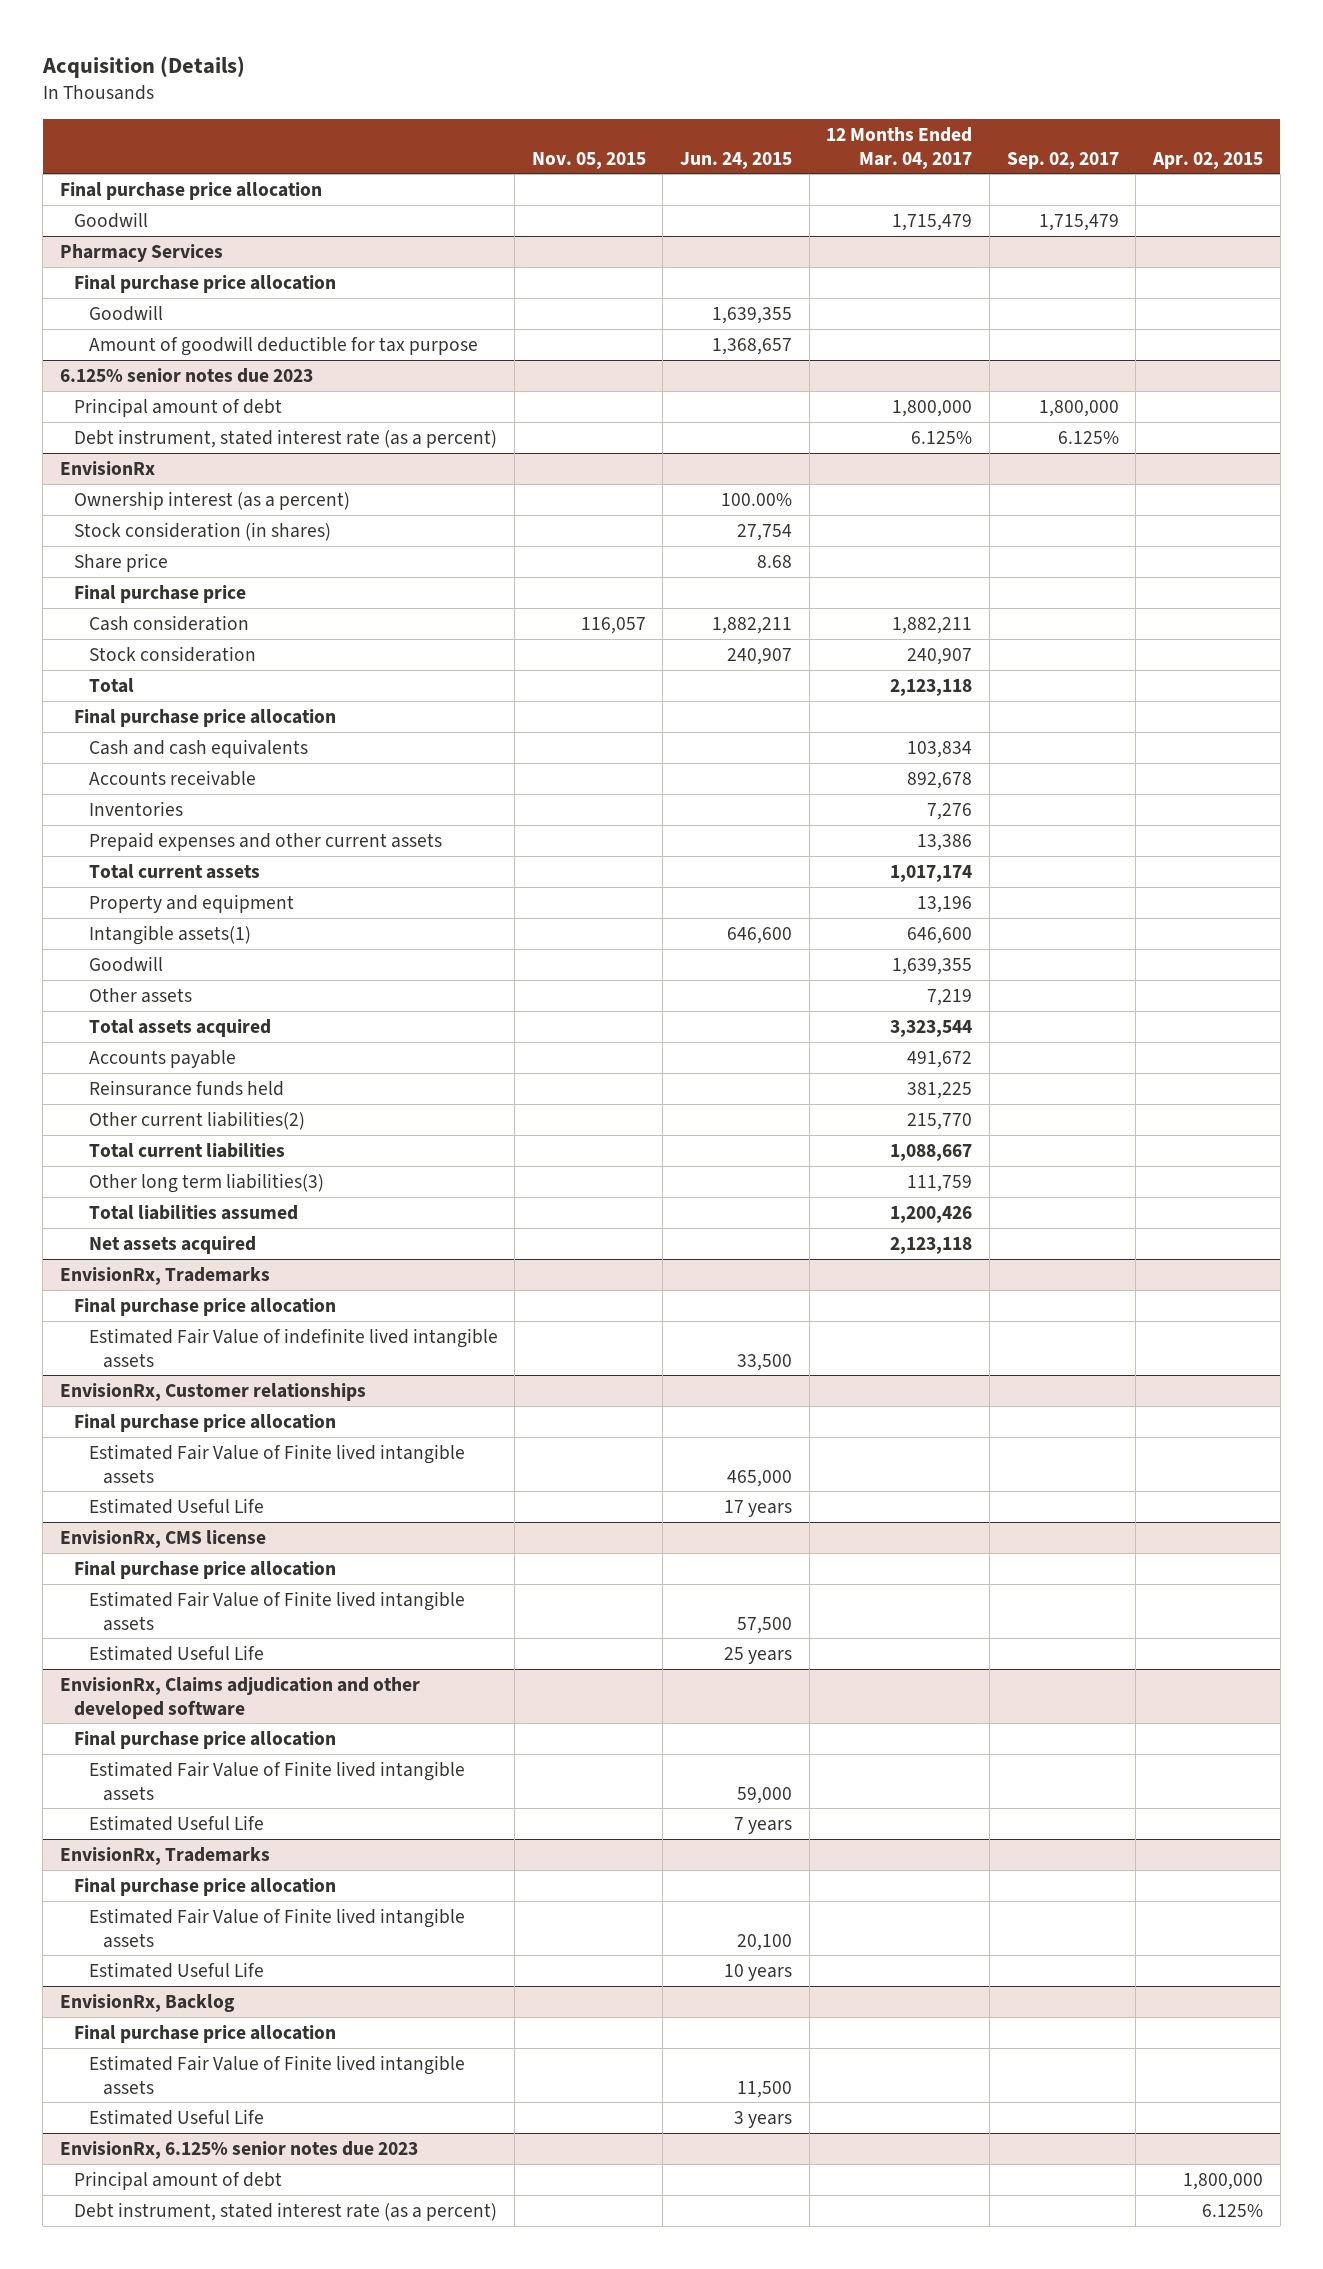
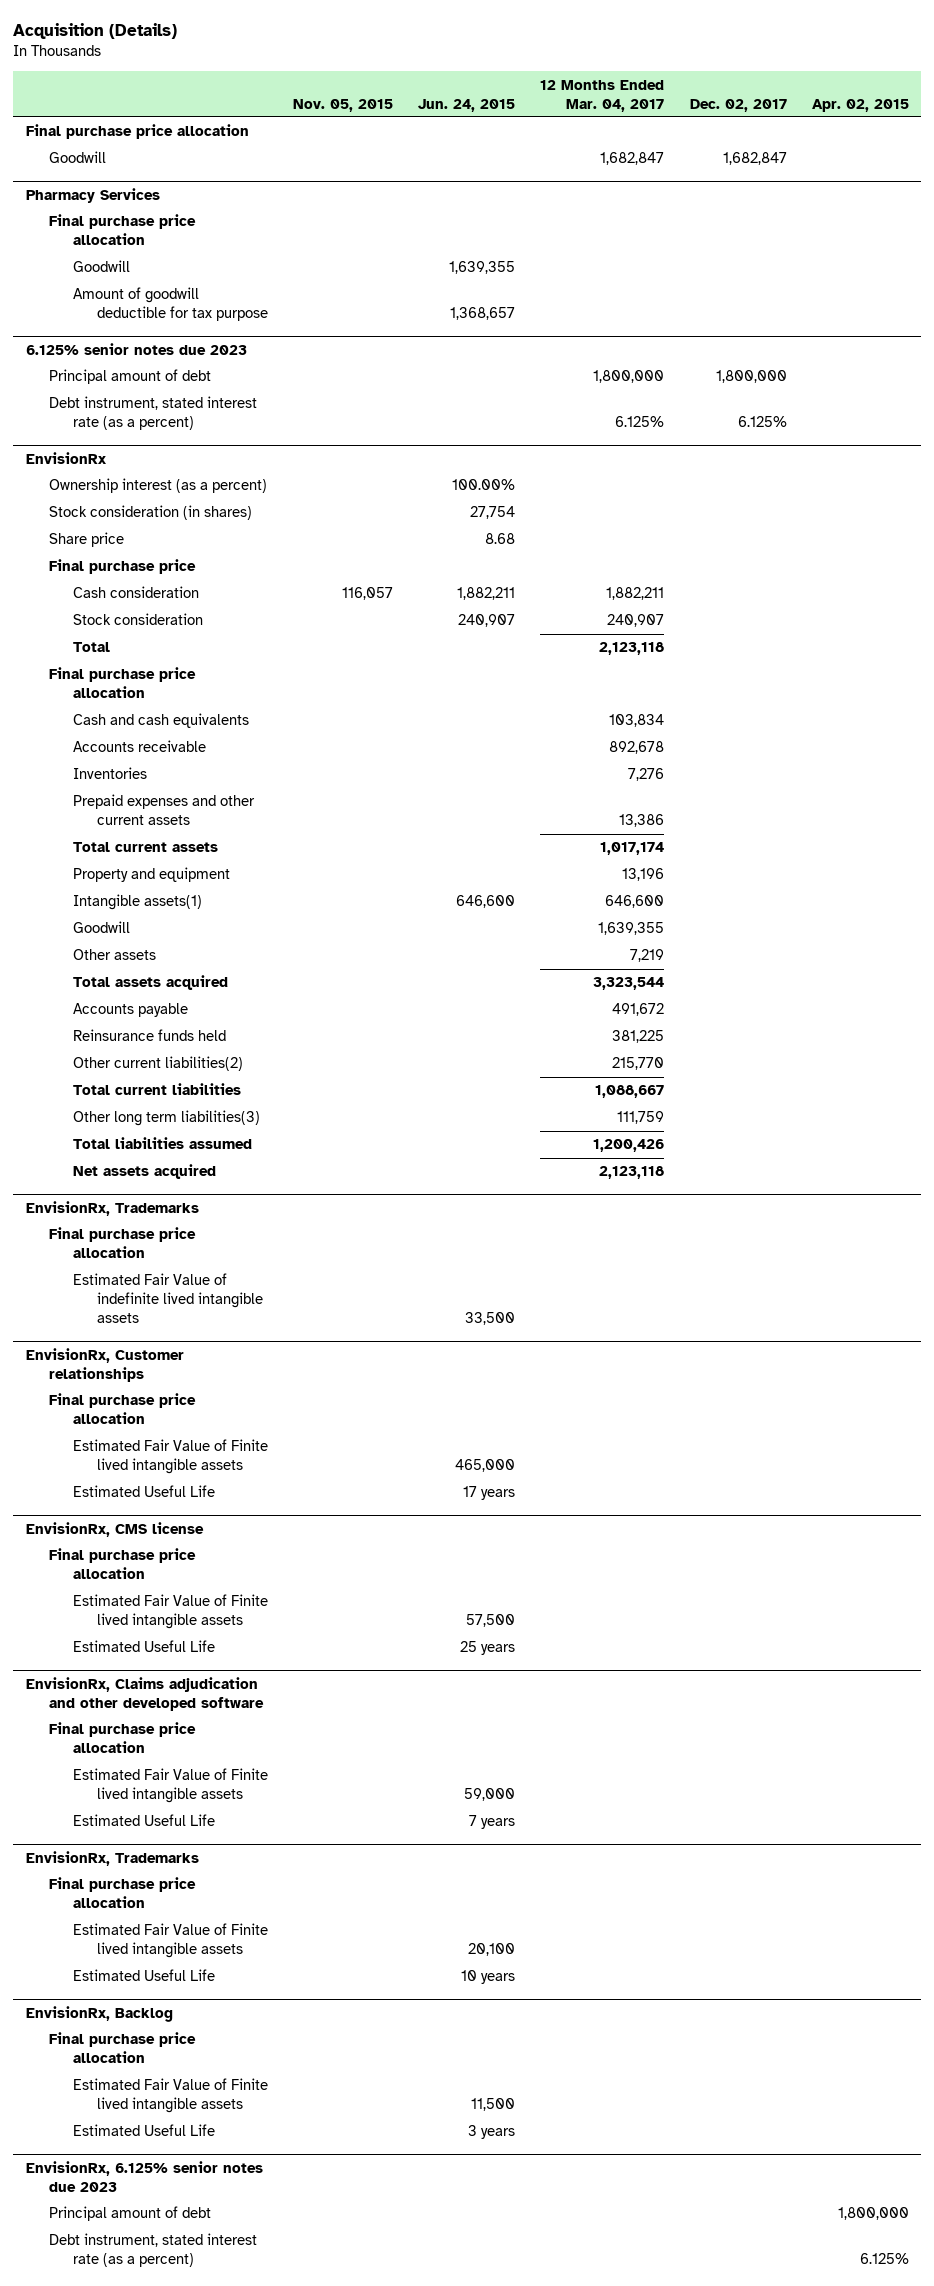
[1006,151,1119,169] Sep. 02, 2017 -> none
none -> [689,98,787,112] Dec. 02, 2017
[892,213,973,231] 1,715,479 -> [600,152,665,166] 1,682,847

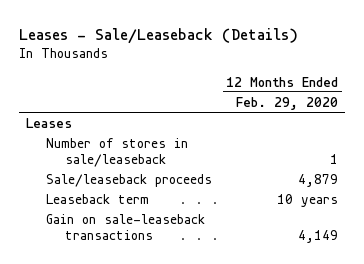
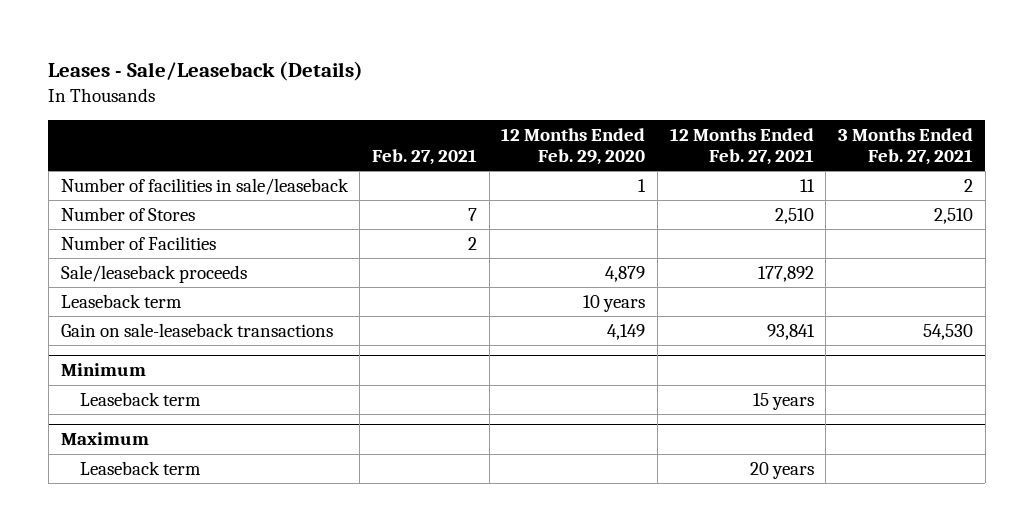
none -> [372,149,478,166] Feb. 27, 2021
none -> [669,127,814,166] 12 Months Ended Feb. 27, 2021
none -> [838,127,974,166] 3 Months Ended Feb. 27, 2021
[26,117,73,128] Leases -> none
[45,137,188,168] Number of stores in sale/leaseback -> [60,177,349,195] Number of facilities in sale/leaseback
none -> [60,206,195,221] Number of Stores
none -> [60,235,216,250] Number of Facilities
none -> [60,363,146,377] Minimum
none -> [80,391,202,406] Leaseback term
none -> [60,432,149,446] Maximum
none -> [80,460,202,475] Leaseback term

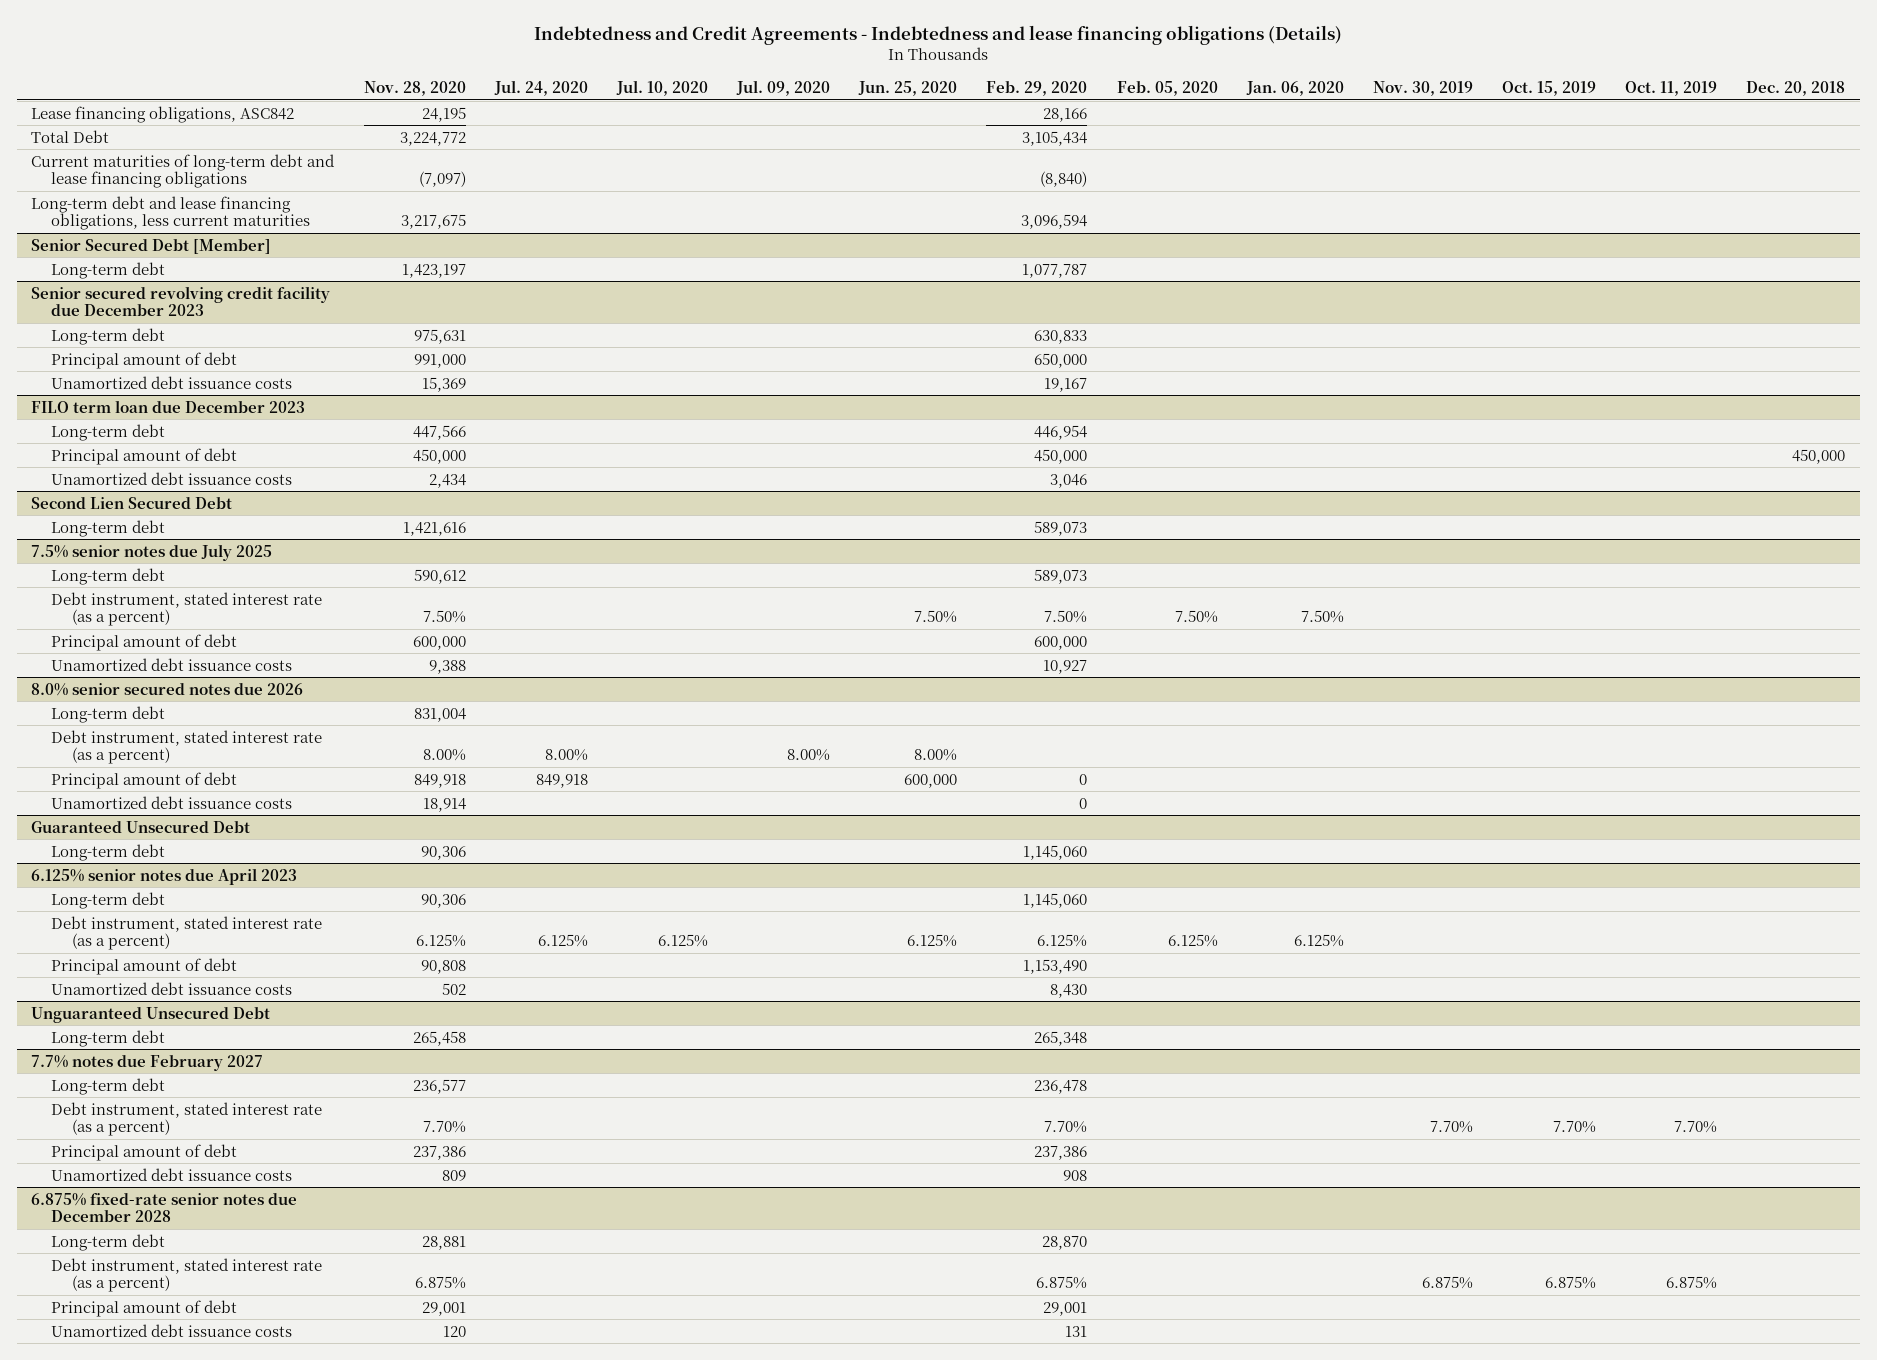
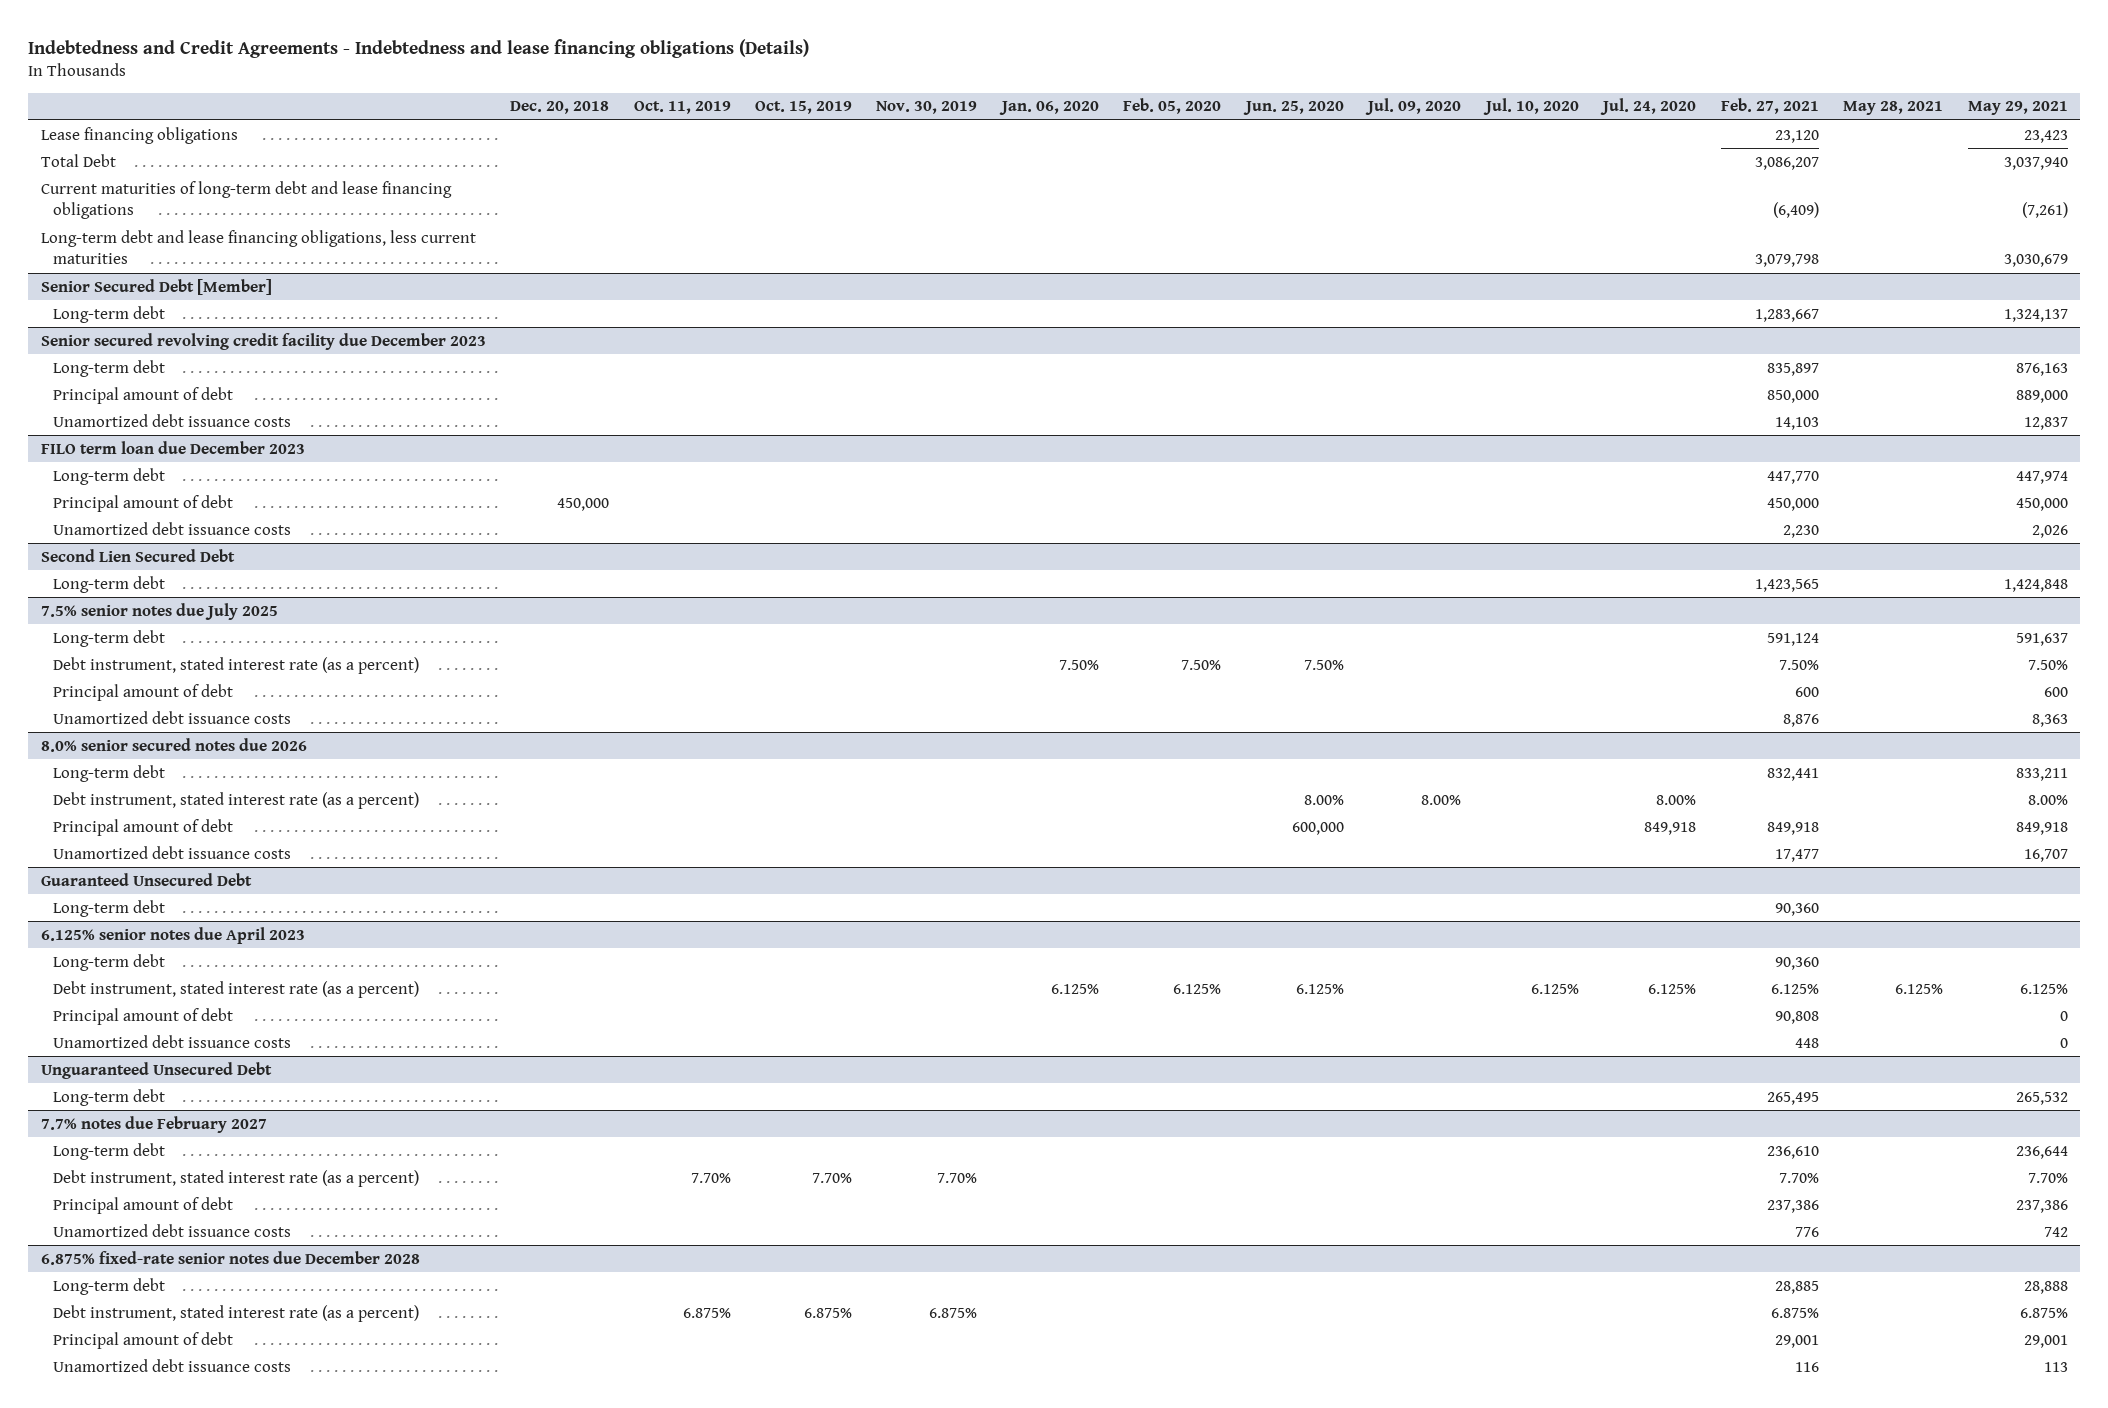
[363,80,466,96] Nov. 28, 2020 -> none
[986,80,1088,96] Feb. 29, 2020 -> none
none -> [1720,98,1819,115] Feb. 27, 2021
none -> [1843,101,1944,116] May 28, 2021
none -> [1967,101,2068,116] May 29, 2021
[31,105,295,123] Lease financing obligations, ASC842 -> [40,126,238,144] Lease financing obligations

